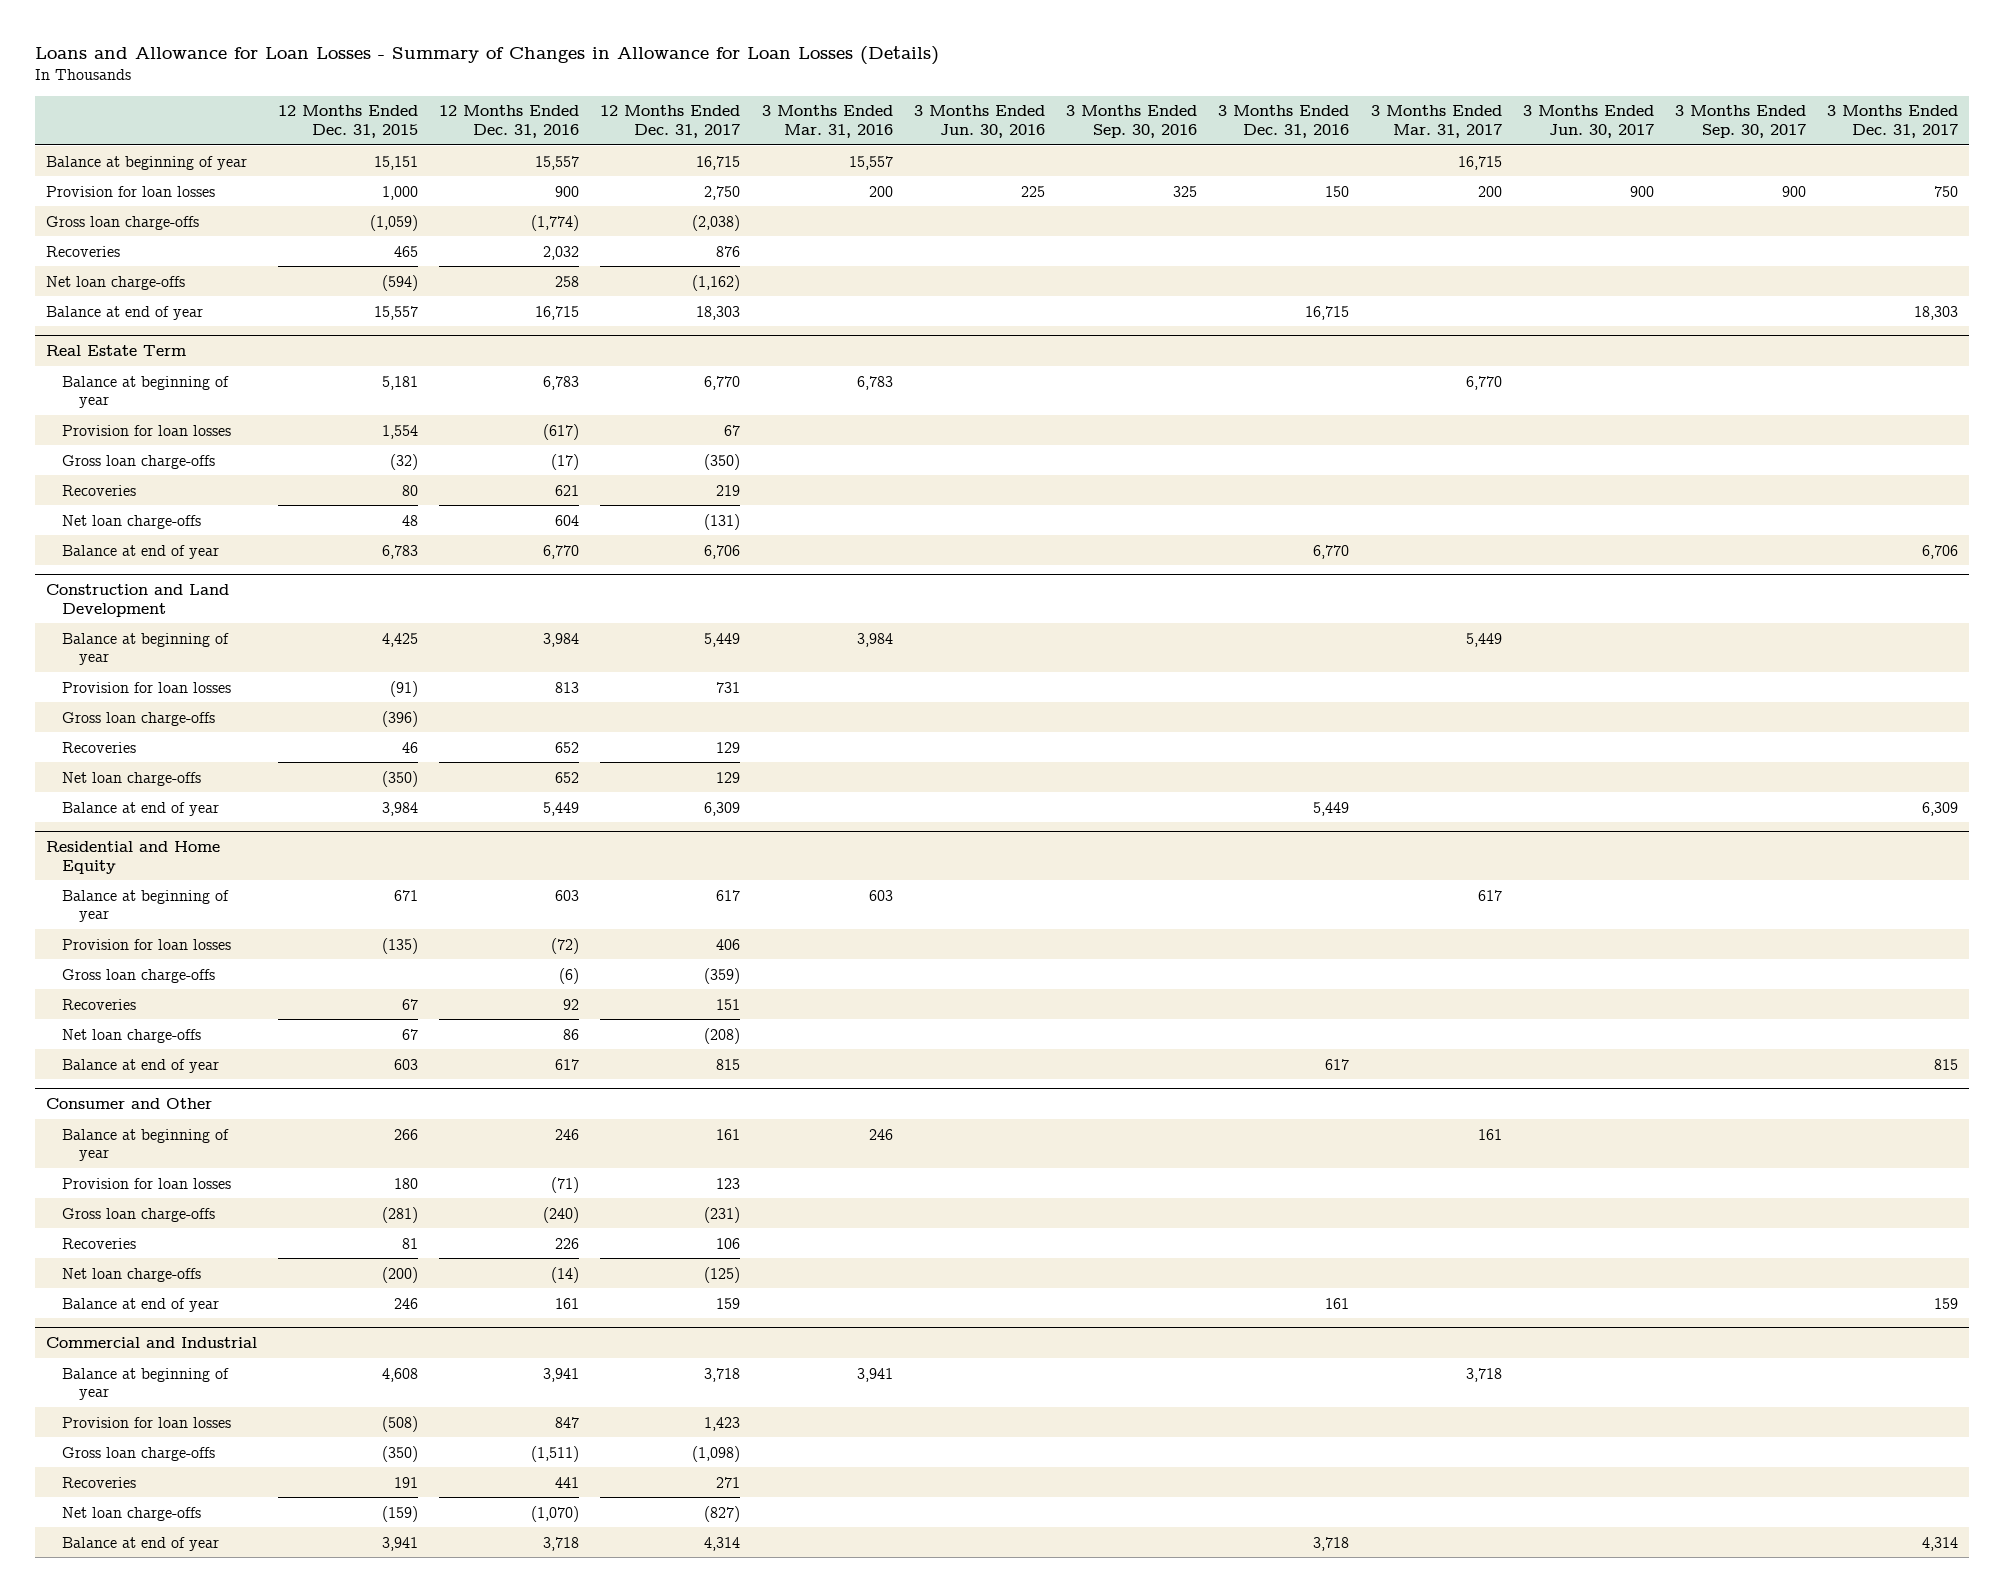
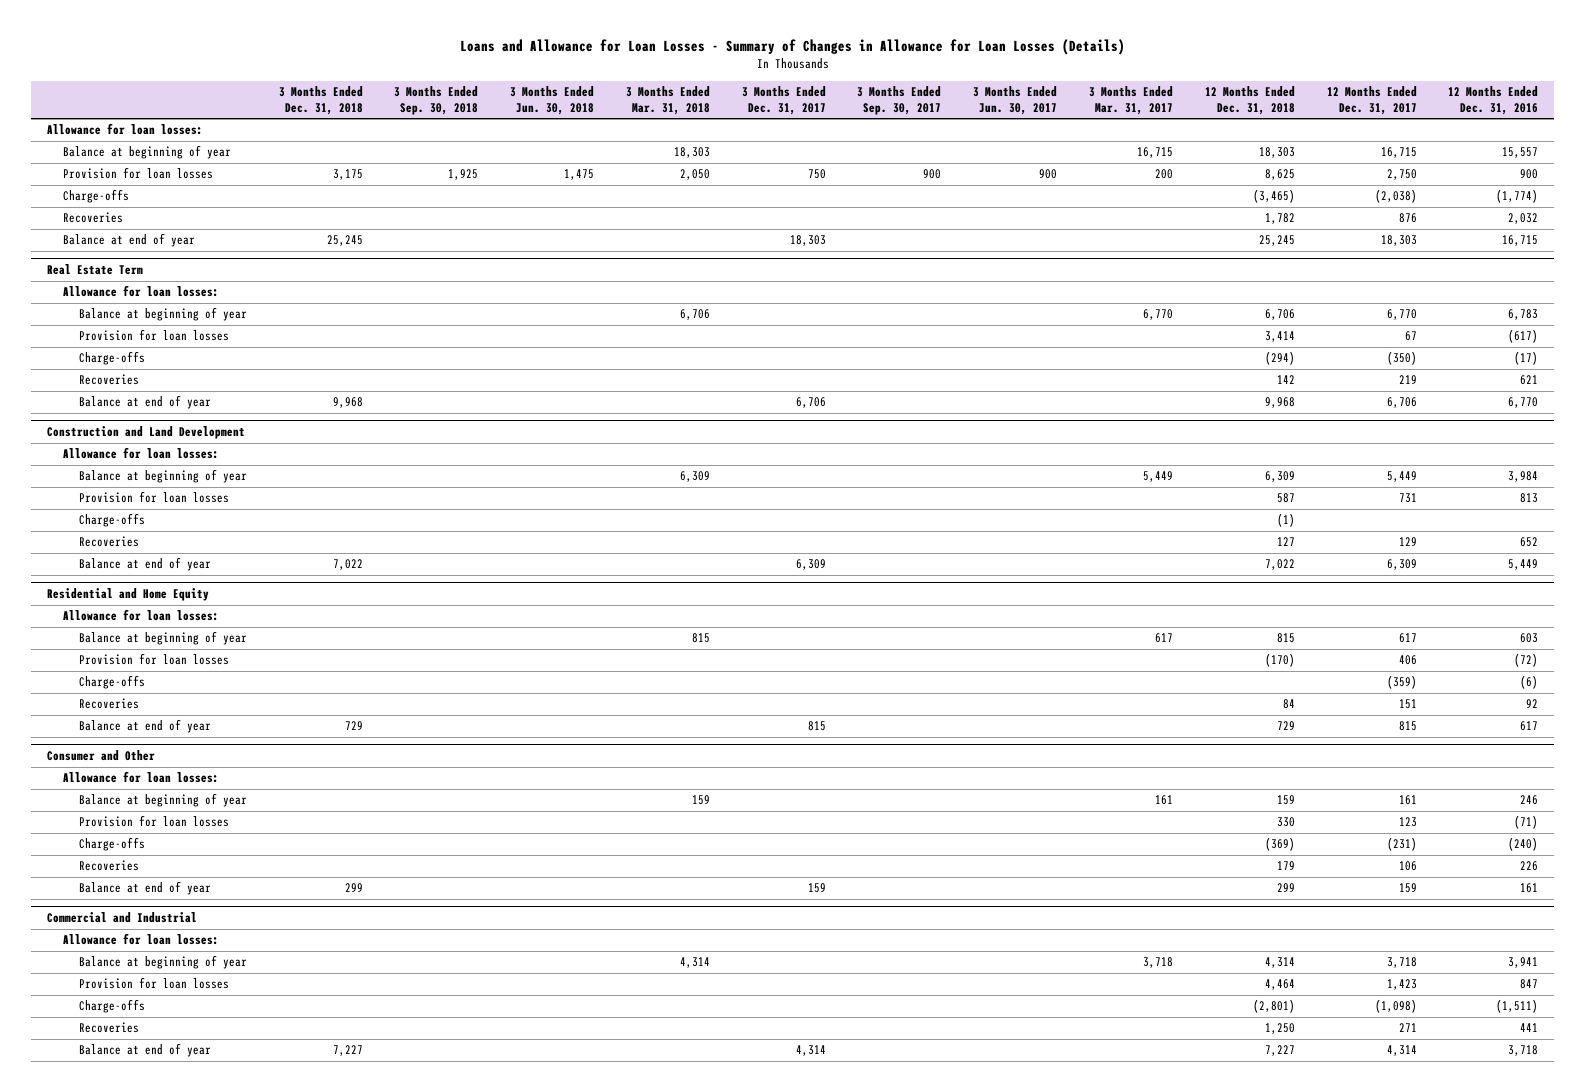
[278,105,419,138] 12 Months Ended Dec. 31, 2015 -> none
[761,105,893,138] 3 Months Ended Mar. 31, 2016 -> none
[913,105,1045,138] 3 Months Ended Jun. 30, 2016 -> none
[1066,105,1198,138] 3 Months Ended Sep. 30, 2016 -> none
[1218,105,1350,138] 3 Months Ended Dec. 31, 2016 -> none
none -> [278,86,363,115] 3 Months Ended Dec. 31, 2018
none -> [394,86,479,115] 3 Months Ended Sep. 30, 2018
none -> [510,86,595,115] 3 Months Ended Jun. 30, 2018
none -> [625,86,710,115] 3 Months Ended Mar. 31, 2018
none -> [1204,86,1295,115] 12 Months Ended Dec. 31, 2018
none -> [47,123,204,136] Allowance for loan losses:
[45,215,199,230] Gross loan charge-offs -> [63,189,130,204] Charge-offs
[45,275,185,290] Net loan charge-offs -> none
none -> [63,285,220,298] Allowance for loan losses:
[62,454,216,469] Gross loan charge-offs -> [78,351,145,366] Charge-offs
[62,514,202,529] Net loan charge-offs -> none
none -> [63,447,220,460] Allowance for loan losses:
[62,711,216,726] Gross loan charge-offs -> [78,513,145,528] Charge-offs
[62,771,202,786] Net loan charge-offs -> none
none -> [63,609,220,622] Allowance for loan losses:
[62,968,216,983] Gross loan charge-offs -> [78,675,145,690] Charge-offs
[62,1028,202,1043] Net loan charge-offs -> none
none -> [63,771,220,784] Allowance for loan losses:
[62,1207,216,1222] Gross loan charge-offs -> [78,837,145,852] Charge-offs
[62,1267,202,1282] Net loan charge-offs -> none
none -> [63,933,220,946] Allowance for loan losses:
[62,1446,216,1461] Gross loan charge-offs -> [78,999,145,1014] Charge-offs
[62,1506,202,1521] Net loan charge-offs -> none

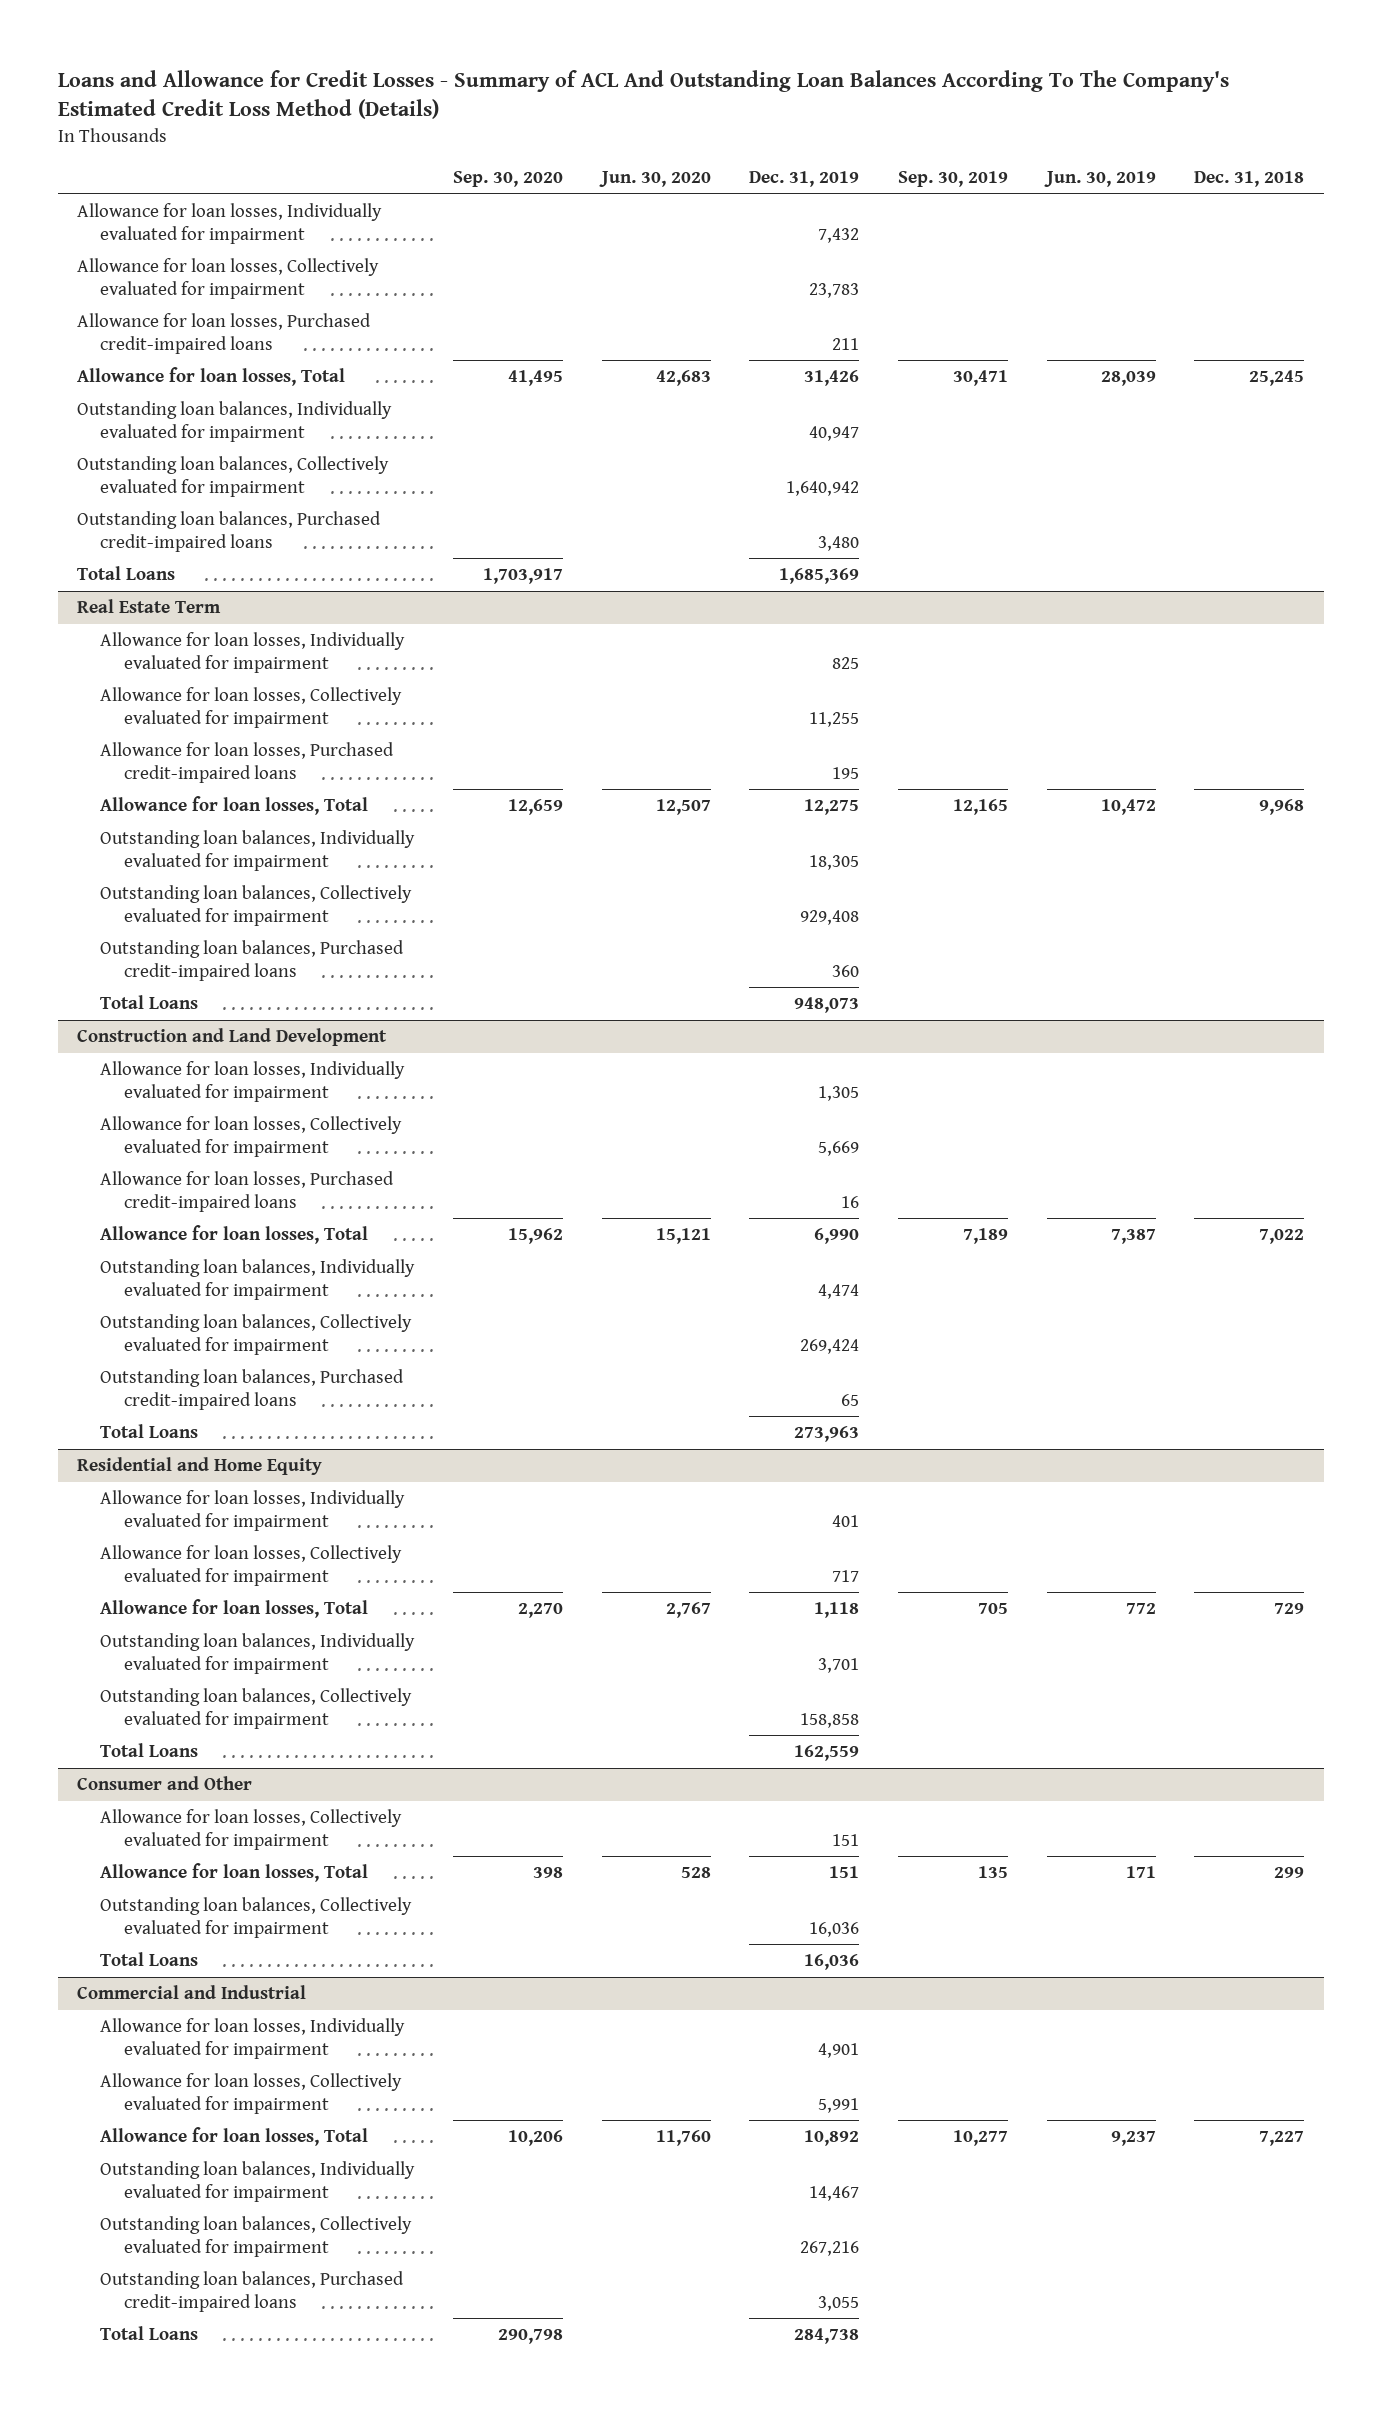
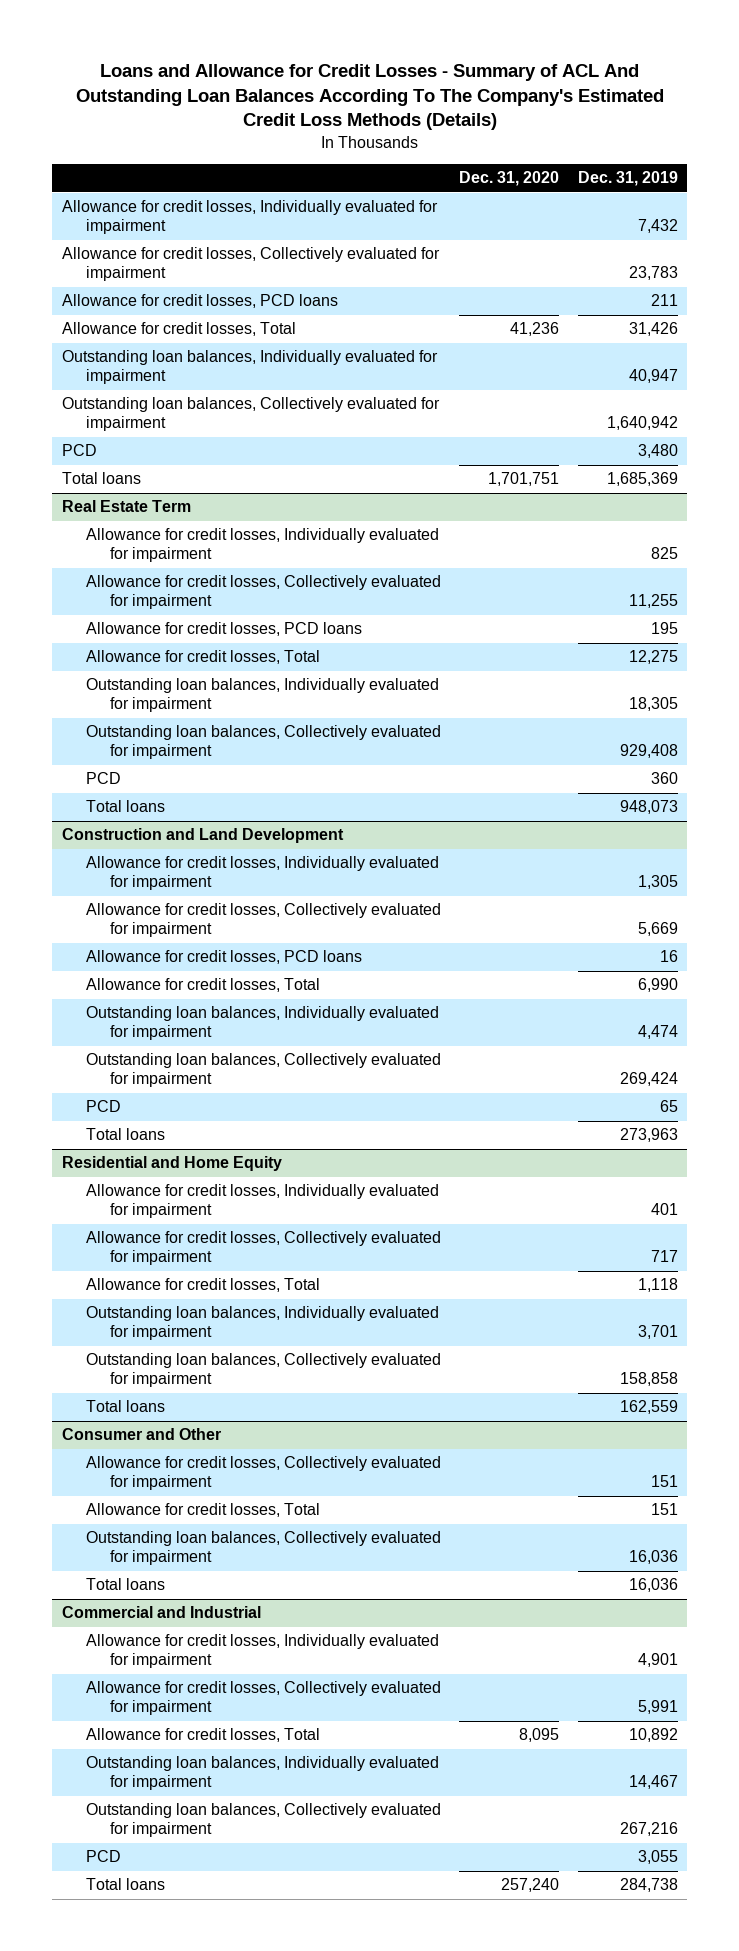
[57,70,1229,120] Loans and Allowance for Credit Losses - Summary of ACL And Outstanding Loan Balances According To The Company's Estimated Credit Loss Method (Details) -> [75,63,664,131] Loans and Allowance for Credit Losses - Summary of ACL And Outstanding Loan Balances According To The Company's Estimated Credit Loss Methods (Details)
[453,171,564,188] Sep. 30, 2020 -> none
[598,171,711,188] Jun. 30, 2020 -> none
[898,171,1009,188] Sep. 30, 2019 -> none
[1043,171,1156,188] Jun. 30, 2019 -> none
[1194,171,1305,188] Dec. 31, 2018 -> none
none -> [459,171,560,187] Dec. 31, 2020
[76,203,382,244] Allowance for loan losses, Individually evaluated for impairment -> [61,200,438,235] Allowance for credit losses, Individually evaluated for impairment
[76,258,379,299] Allowance for loan losses, Collectively evaluated for impairment -> [61,247,440,282] Allowance for credit losses, Collectively evaluated for impairment
[76,313,371,354] Allowance for loan losses, Purchased credit-impaired loans -> [61,294,338,309] Allowance for credit losses, PCD loans
[76,367,345,387] Allowance for loan losses, Total -> [61,322,296,337] Allowance for credit losses, Total
[76,511,381,552] Outstanding loan balances, Purchased credit-impaired loans -> [61,444,97,457] PCD
[76,566,175,581] Total Loans -> [61,472,141,485] Total loans
[100,632,406,673] Allowance for loan losses, Individually evaluated for impairment -> [85,528,439,563] Allowance for credit losses, Individually evaluated for impairment
[100,687,403,728] Allowance for loan losses, Collectively evaluated for impairment -> [85,575,441,610] Allowance for credit losses, Collectively evaluated for impairment
[100,742,395,783] Allowance for loan losses, Purchased credit-impaired loans -> [85,622,362,637] Allowance for credit losses, PCD loans
[100,796,369,816] Allowance for loan losses, Total -> [85,650,320,665] Allowance for credit losses, Total
[100,940,405,981] Outstanding loan balances, Purchased credit-impaired loans -> none
none -> [85,772,121,785] PCD
[100,995,199,1010] Total Loans -> [85,800,165,813] Total loans
[100,1061,406,1102] Allowance for loan losses, Individually evaluated for impairment -> [85,856,439,891] Allowance for credit losses, Individually evaluated for impairment
[100,1116,403,1157] Allowance for loan losses, Collectively evaluated for impairment -> [85,903,441,938] Allowance for credit losses, Collectively evaluated for impairment
[100,1171,395,1212] Allowance for loan losses, Purchased credit-impaired loans -> [85,950,362,965] Allowance for credit losses, PCD loans
[100,1225,369,1245] Allowance for loan losses, Total -> [85,978,320,993] Allowance for credit losses, Total
[100,1369,405,1410] Outstanding loan balances, Purchased credit-impaired loans -> none
none -> [85,1100,121,1113] PCD
[100,1424,199,1439] Total Loans -> [85,1128,165,1141] Total loans
[100,1490,406,1531] Allowance for loan losses, Individually evaluated for impairment -> [85,1184,439,1219] Allowance for credit losses, Individually evaluated for impairment
[100,1545,403,1586] Allowance for loan losses, Collectively evaluated for impairment -> [85,1231,441,1266] Allowance for credit losses, Collectively evaluated for impairment
[100,1599,369,1619] Allowance for loan losses, Total -> [85,1278,320,1293] Allowance for credit losses, Total
[100,1743,199,1758] Total Loans -> [85,1400,165,1413] Total loans
[100,1809,403,1850] Allowance for loan losses, Collectively evaluated for impairment -> [85,1456,441,1491] Allowance for credit losses, Collectively evaluated for impairment
[100,1863,369,1883] Allowance for loan losses, Total -> [85,1503,320,1518] Allowance for credit losses, Total
[100,1952,199,1967] Total Loans -> [85,1578,165,1591] Total loans
[100,2018,406,2059] Allowance for loan losses, Individually evaluated for impairment -> [85,1634,439,1669] Allowance for credit losses, Individually evaluated for impairment
[100,2073,403,2114] Allowance for loan losses, Collectively evaluated for impairment -> [85,1681,441,1716] Allowance for credit losses, Collectively evaluated for impairment
[100,2127,369,2147] Allowance for loan losses, Total -> [85,1728,320,1743] Allowance for credit losses, Total
[100,2271,405,2312] Outstanding loan balances, Purchased credit-impaired loans -> [85,1850,121,1863] PCD
[100,2326,199,2341] Total Loans -> [85,1878,165,1891] Total loans

